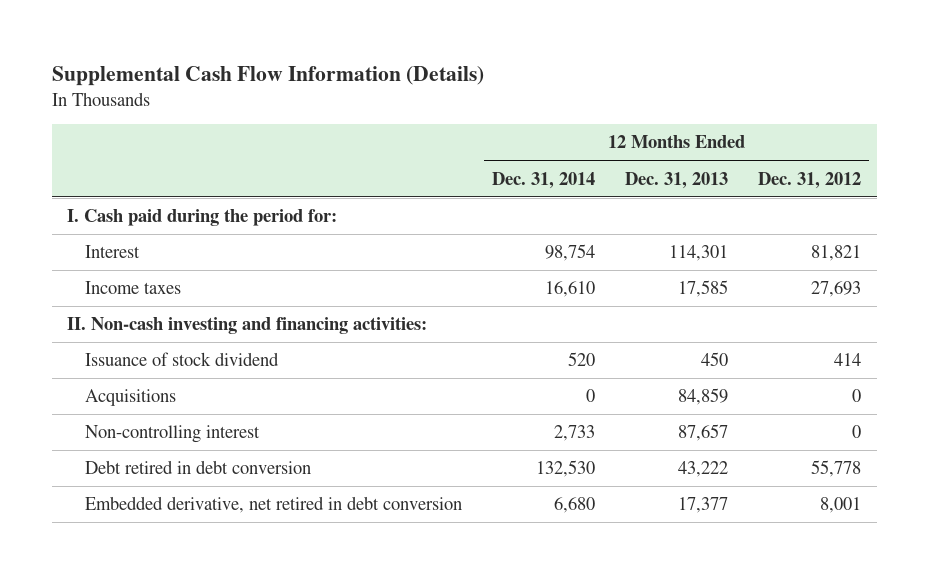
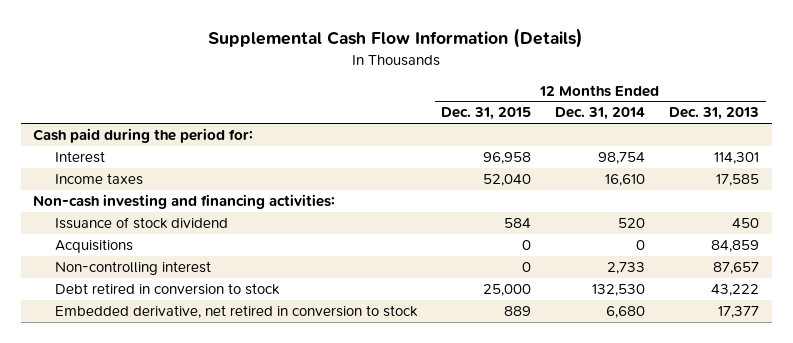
[758,171,862,189] Dec. 31, 2012 -> none
none -> [440,107,531,121] Dec. 31, 2015
[67,209,338,227] I. Cash paid during the period for: -> [33,127,254,143] Cash paid during the period for:
[67,317,428,335] II. Non-cash investing and financing activities: -> [33,193,336,209] Non-cash investing and financing activities:
[84,460,311,475] Debt retired in debt conversion -> [54,282,280,295] Debt retired in conversion to stock
[84,496,462,514] Embedded derivative, net retired in debt conversion -> [54,304,418,318] Embedded derivative, net retired in conversion to stock

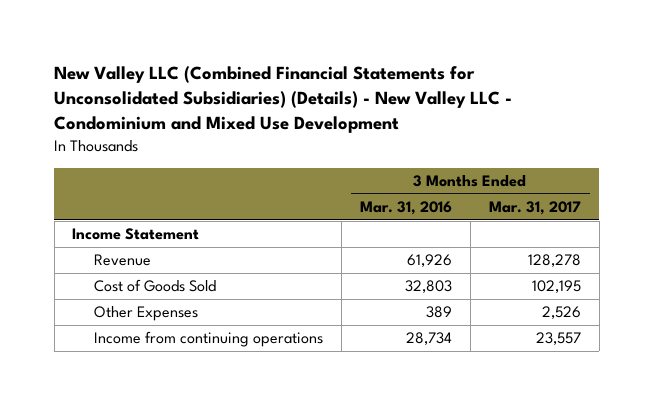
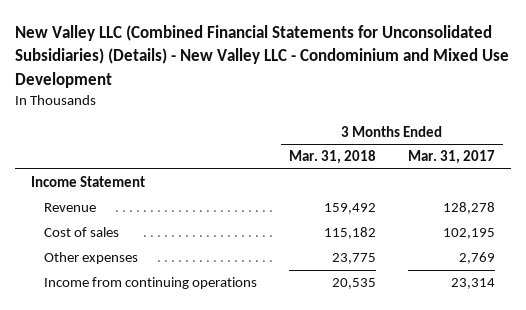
[359,200,452,215] Mar. 31, 2016 -> none
none -> [289,150,377,165] Mar. 31, 2018
[94,279,217,293] Cost of Goods Sold -> [44,227,120,238] Cost of sales
[94,306,199,322] Other Expenses -> [44,252,139,265] Other expenses
[541,306,581,320] 2,526 -> [458,252,495,265] 2,769
[535,332,581,346] 23,557 -> [450,278,495,290] 23,314

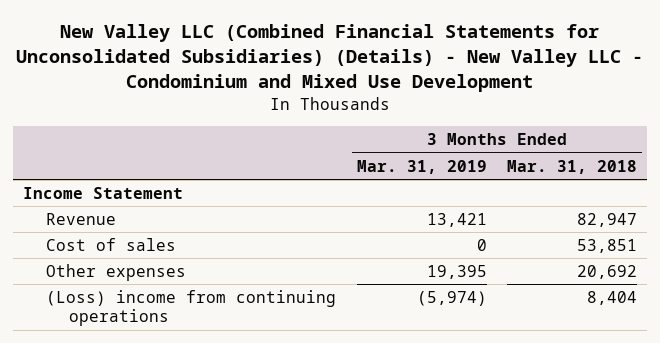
[407,150,495,165] Mar. 31, 2017 -> none
none -> [356,159,487,174] Mar. 31, 2019
[324,203,377,215] 159,492 -> [577,213,638,228] 82,947
[324,227,377,240] 115,182 -> [577,239,638,254] 53,851
[332,253,377,265] 23,775 -> [577,265,638,280] 20,692
[44,277,258,290] Income from continuing operations -> [46,290,337,327] (Loss) income from continuing operations
[332,278,377,290] 20,535 -> [587,291,638,306] 8,404

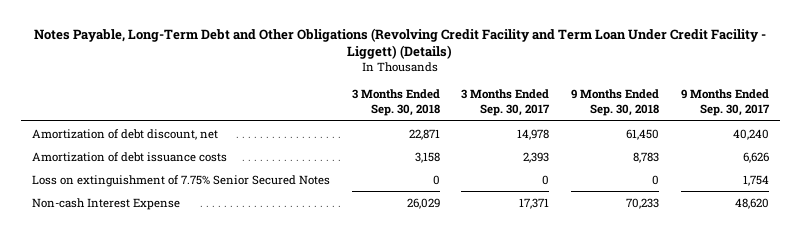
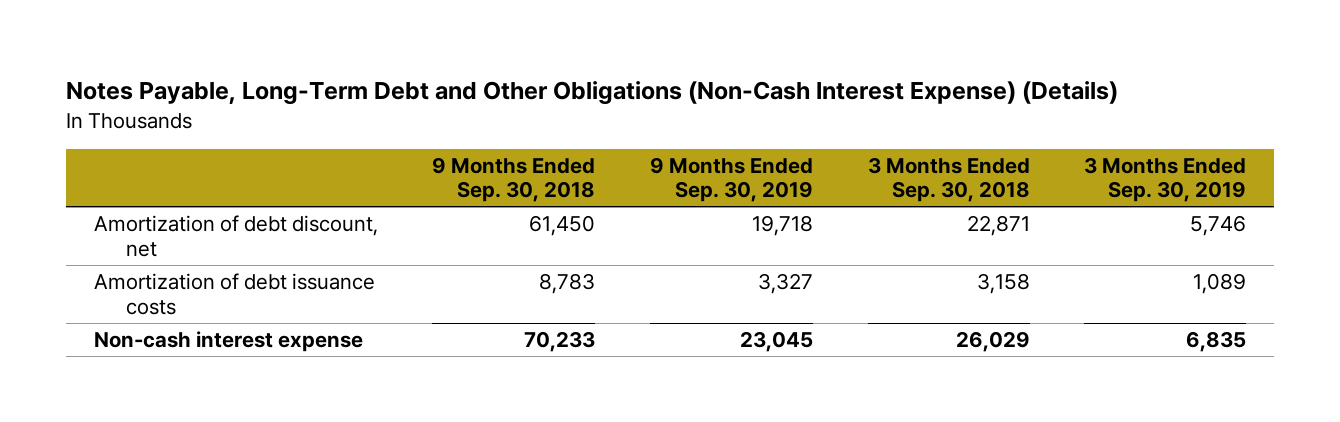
[34,27,767,60] Notes Payable, Long-Term Debt and Other Obligations (Revolving Credit Facility and Term Loan Under Credit Facility - Liggett) (Details) -> [66,81,1119,106] Notes Payable, Long-Term Debt and Other Obligations (Non-Cash Interest Expense) (Details)
[461,89,551,116] 3 Months Ended Sep. 30, 2017 -> none
[680,89,770,116] 9 Months Ended Sep. 30, 2017 -> none
none -> [649,156,813,203] 9 Months Ended Sep. 30, 2019
none -> [1084,156,1247,203] 3 Months Ended Sep. 30, 2019
[31,174,330,187] Loss on extinguishment of 7.75% Senior Secured Notes -> none
[31,197,180,210] Non-cash Interest Expense -> [93,330,363,352] Non-cash interest expense

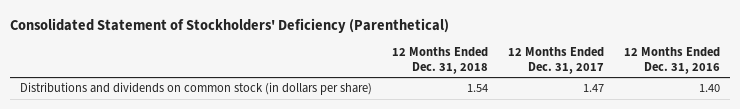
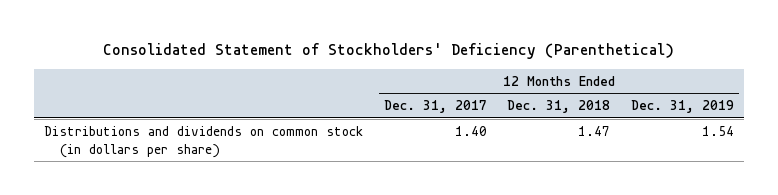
[623,47,720,74] 12 Months Ended Dec. 31, 2016 -> none
none -> [630,100,734,114] Dec. 31, 2019
[467,84,489,93] 1.54 -> [578,125,611,136] 1.47
[582,84,604,93] 1.47 -> [454,125,487,136] 1.40

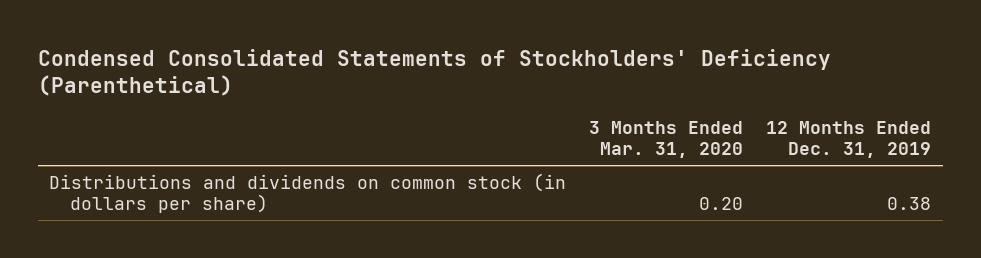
[103,43,675,60] Consolidated Statement of Stockholders' Deficiency (Parenthetical) -> [38,48,832,97] Condensed Consolidated Statements of Stockholders' Deficiency (Parenthetical)
[383,100,487,114] Dec. 31, 2017 -> none
[507,100,611,114] Dec. 31, 2018 -> none
none -> [589,121,744,158] 3 Months Ended Mar. 31, 2020
[701,125,734,136] 1.54 -> [887,196,932,210] 0.38

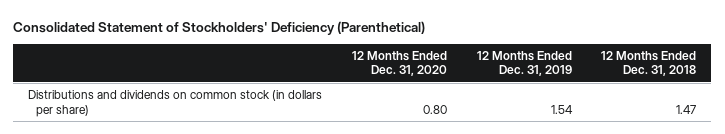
[38,48,832,97] Condensed Consolidated Statements of Stockholders' Deficiency (Parenthetical) -> [13,20,426,35] Consolidated Statement of Stockholders' Deficiency (Parenthetical)
[589,121,744,158] 3 Months Ended Mar. 31, 2020 -> none
none -> [351,50,447,77] 12 Months Ended Dec. 31, 2020
none -> [601,50,697,77] 12 Months Ended Dec. 31, 2018
[887,196,932,210] 0.38 -> [550,104,573,114] 1.54

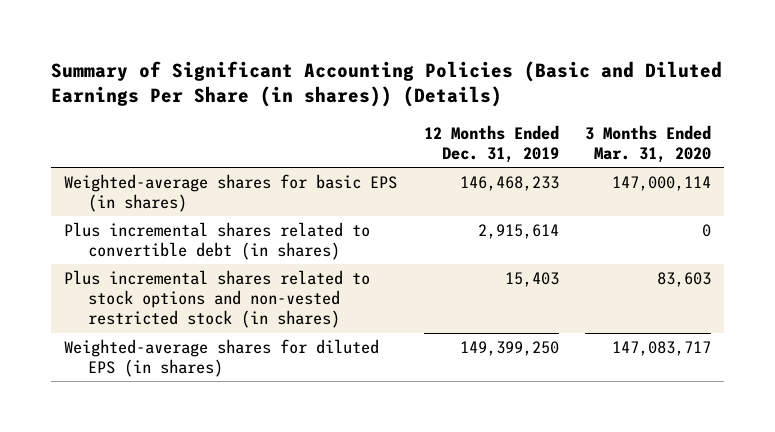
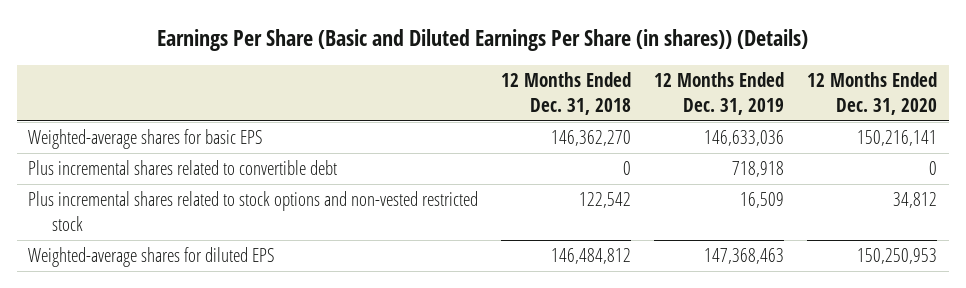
[51,60,723,108] Summary of Significant Accounting Policies (Basic and Diluted Earnings Per Share (in shares)) (Details) -> [156,29,808,52] Earnings Per Share (Basic and Diluted Earnings Per Share (in shares)) (Details)
[585,124,712,163] 3 Months Ended Mar. 31, 2020 -> none
none -> [501,72,632,115] 12 Months Ended Dec. 31, 2018
none -> [807,72,938,115] 12 Months Ended Dec. 31, 2020
[64,173,398,213] Weighted-average shares for basic EPS (in shares) -> [28,129,264,150] Weighted-average shares for basic EPS
[459,175,559,191] 146,468,233 -> [704,130,785,147] 146,633,036
[64,221,371,261] Plus incremental shares related to convertible debt (in shares) -> [28,160,338,176] Plus incremental shares related to convertible debt
[477,223,559,239] 2,915,614 -> [732,161,785,178] 718,918
[64,269,371,329] Plus incremental shares related to stock options and non-vested restricted stock (in shares) -> [28,191,479,231] Plus incremental shares related to stock options and non-vested restricted stock
[504,271,559,287] 15,403 -> [740,192,785,209] 16,509
[64,338,380,378] Weighted-average shares for diluted EPS (in shares) -> [28,247,276,268] Weighted-average shares for diluted EPS
[459,340,559,356] 149,399,250 -> [704,248,785,265] 147,368,463

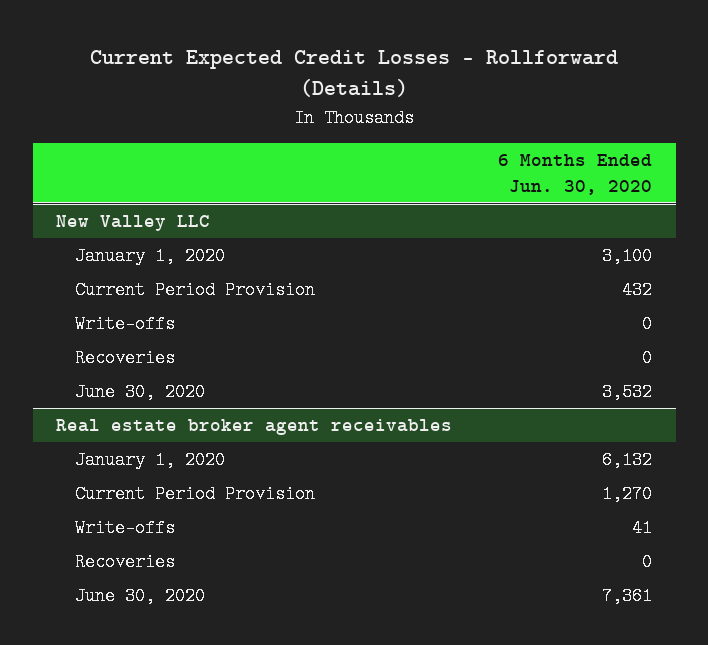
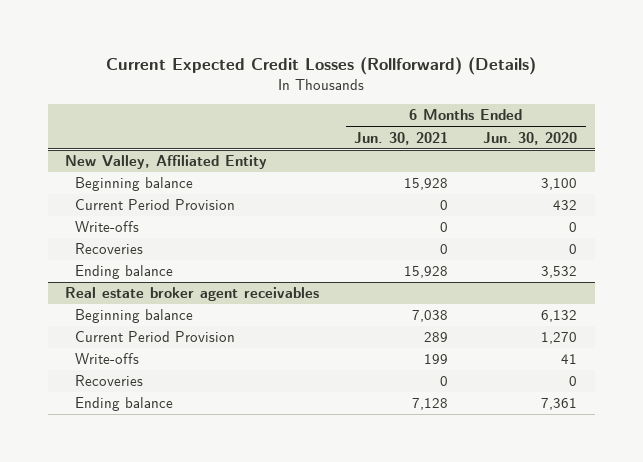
[90,50,619,98] Current Expected Credit Losses - Rollforward (Details) -> [106,57,537,76] Current Expected Credit Losses (Rollforward) (Details)
none -> [354,131,449,145] Jun. 30, 2021
[55,215,210,232] New Valley LLC -> none
none -> [65,155,268,170] New Valley, Affiliated Entity
[75,247,226,266] January 1, 2020 -> [75,177,194,192] Beginning balance
[75,383,206,402] June 30, 2020 -> [75,265,174,280] Ending balance
[75,451,226,470] January 1, 2020 -> [75,309,194,324] Beginning balance
[75,587,206,606] June 30, 2020 -> [75,397,174,412] Ending balance

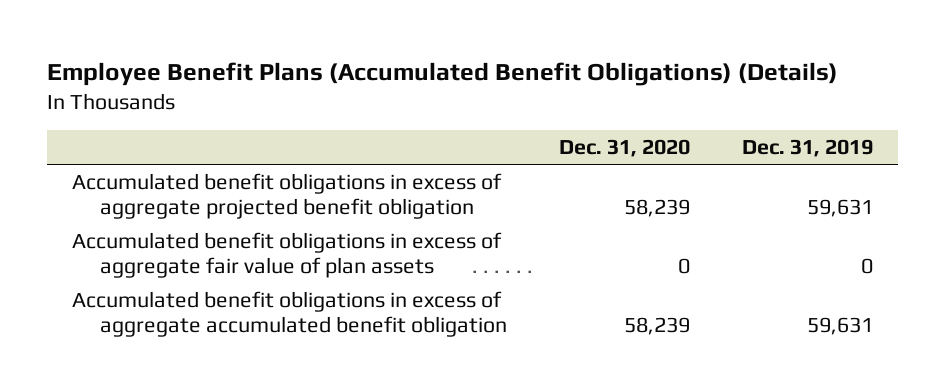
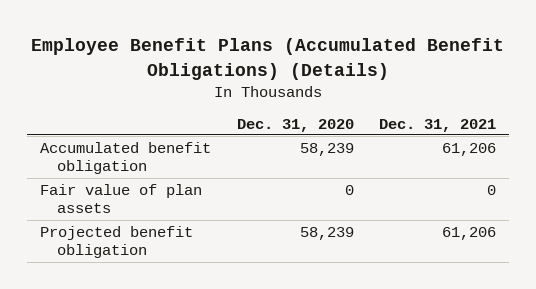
[741,139,873,158] Dec. 31, 2019 -> none
none -> [379,118,497,132] Dec. 31, 2021
[72,172,503,220] Accumulated benefit obligations in excess of aggregate projected benefit obligation -> [40,141,212,175] Accumulated benefit obligation
[72,231,503,279] Accumulated benefit obligations in excess of aggregate fair value of plan assets -> [40,183,203,214] Fair value of plan assets
[72,290,507,338] Accumulated benefit obligations in excess of aggregate accumulated benefit obligation -> [40,225,194,259] Projected benefit obligation

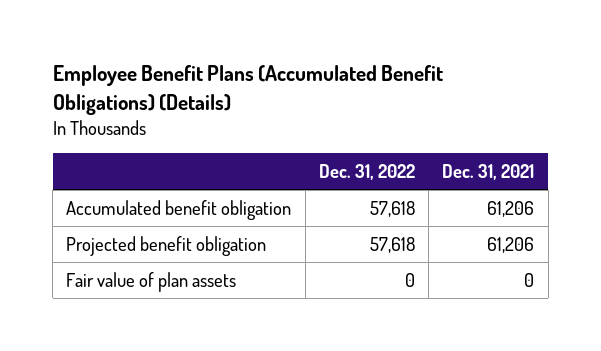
[236,118,354,132] Dec. 31, 2020 -> none
none -> [318,163,415,180] Dec. 31, 2022
[40,183,203,214] Fair value of plan assets -> [66,271,237,292] Fair value of plan assets

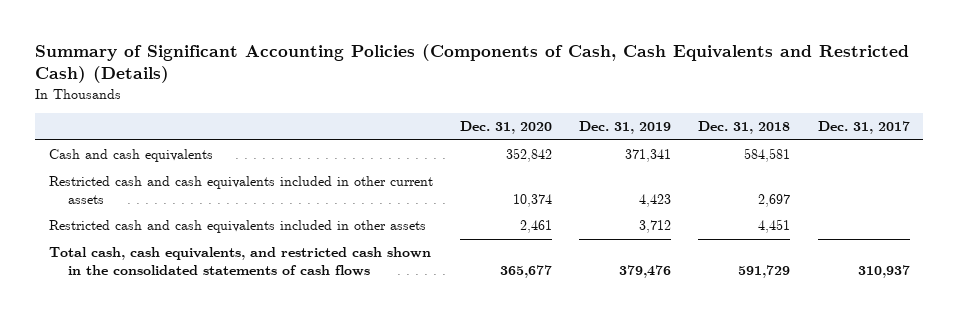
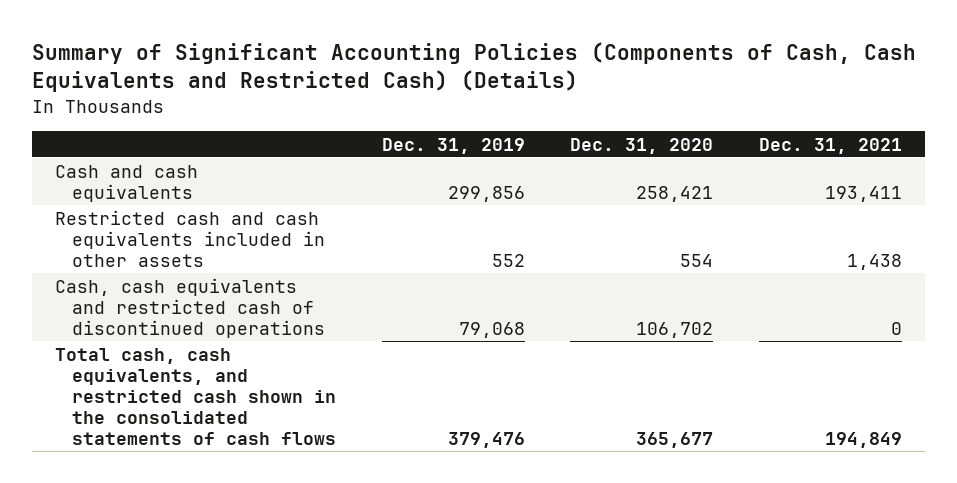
[698,121,791,135] Dec. 31, 2018 -> none
[817,121,910,135] Dec. 31, 2017 -> none
none -> [758,137,902,154] Dec. 31, 2021
[48,176,433,204] Restricted cash and cash equivalents included in other current assets -> none
[506,148,553,163] 352,842 -> [636,185,714,202] 258,421
[625,149,672,163] 371,341 -> [447,185,525,202] 299,856
[520,220,553,234] 2,461 -> [680,253,714,267] 554
[639,220,672,234] 3,712 -> [491,253,525,267] 552
none -> [55,277,325,338] Cash, cash equivalents and restricted cash of discontinued operations

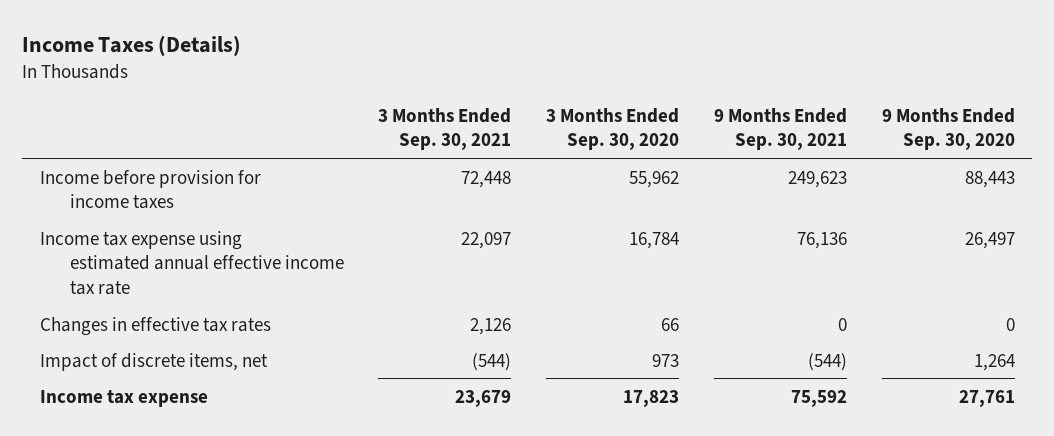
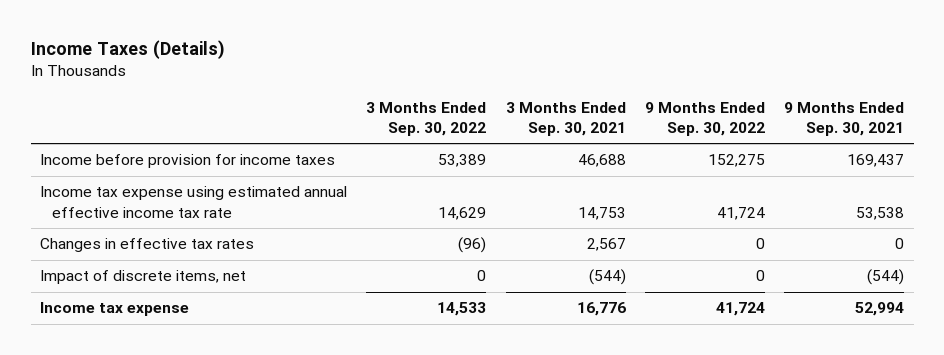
[546,107,680,151] 3 Months Ended Sep. 30, 2020 -> none
[881,107,1015,151] 9 Months Ended Sep. 30, 2020 -> none
none -> [366,101,487,137] 3 Months Ended Sep. 30, 2022
none -> [644,101,765,137] 9 Months Ended Sep. 30, 2022
[461,170,512,188] 72,448 -> [577,154,626,168] 46,688
[788,170,848,188] 249,623 -> [847,154,905,168] 169,437
[461,231,512,249] 22,097 -> [577,206,626,220] 14,753
[797,231,848,249] 76,136 -> [856,206,905,220] 53,538
[470,317,512,335] 2,126 -> [586,238,626,252] 2,567
[455,389,512,407] 23,679 -> [576,302,626,317] 16,776
[791,389,848,407] 75,592 -> [855,302,905,317] 52,994

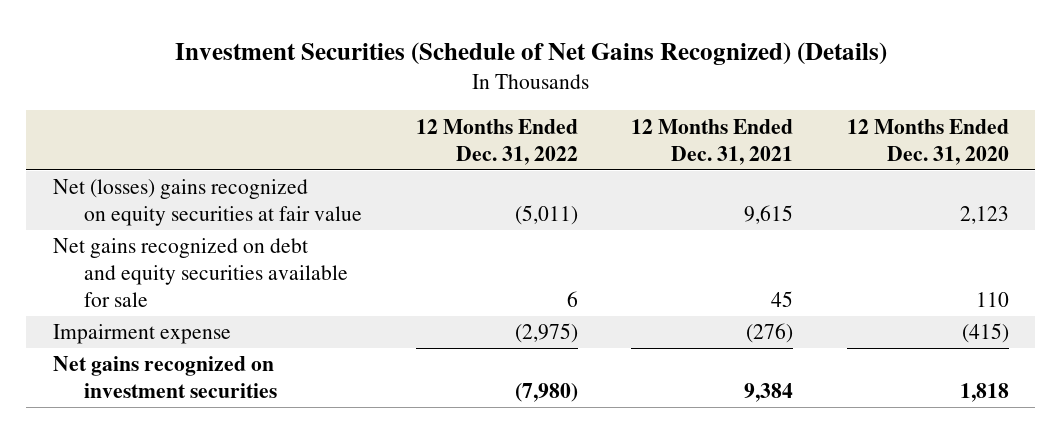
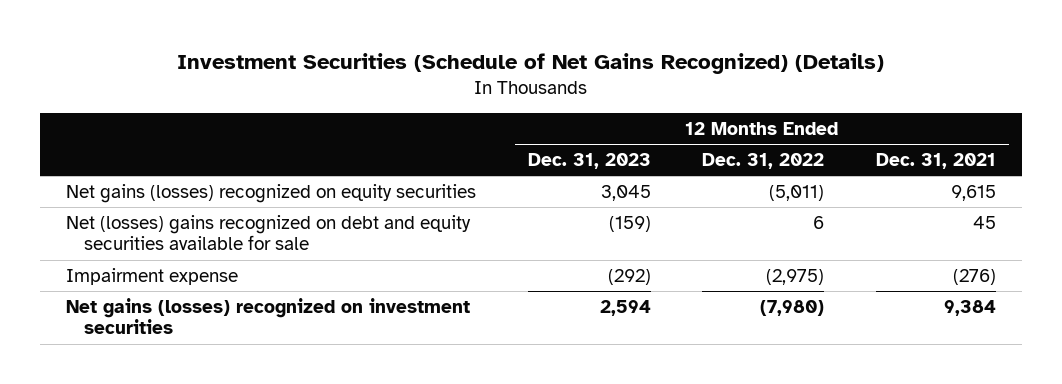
[846,118,1009,165] 12 Months Ended Dec. 31, 2020 -> none
none -> [527,152,651,169] Dec. 31, 2023
[52,179,363,227] Net (losses) gains recognized on equity securities at fair value -> [66,183,477,203] Net gains (losses) recognized on equity securities
[52,238,349,308] Net gains recognized on debt and equity securities available for sale -> [66,214,472,251] Net (losses) gains recognized on debt and equity securities available for sale
[52,356,278,399] Net gains recognized on investment securities -> [66,297,471,335] Net gains (losses) recognized on investment securities

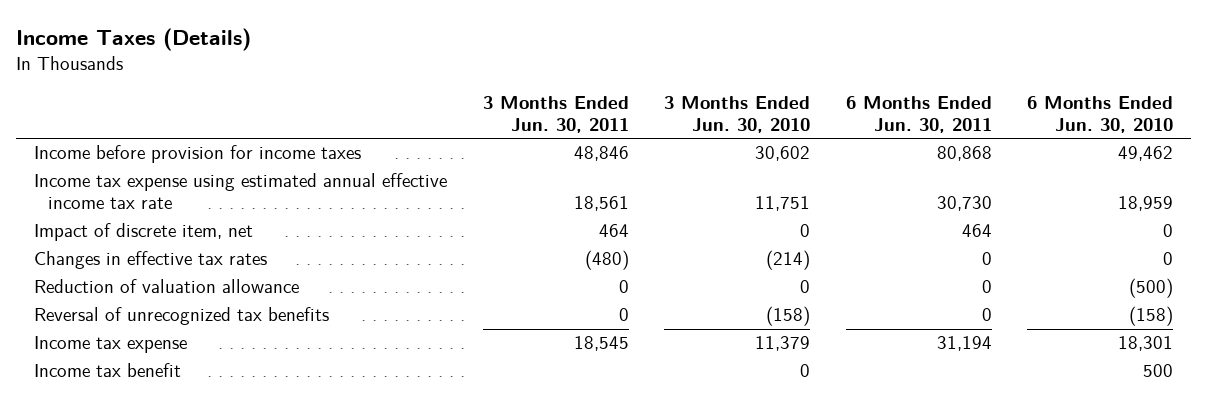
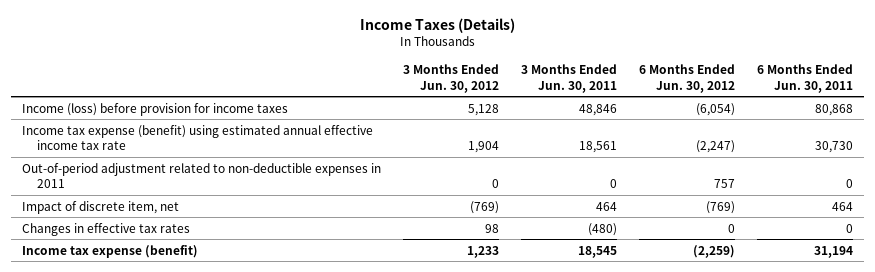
[664,95,811,133] 3 Months Ended Jun. 30, 2010 -> none
[1027,95,1174,133] 6 Months Ended Jun. 30, 2010 -> none
none -> [403,64,500,93] 3 Months Ended Jun. 30, 2012
none -> [639,64,736,93] 6 Months Ended Jun. 30, 2012
[34,145,362,164] Income before provision for income taxes -> [22,102,289,116] Income (loss) before provision for income taxes
[34,173,448,210] Income tax expense using estimated annual effective income tax rate -> [22,124,374,151] Income tax expense (benefit) using estimated annual effective income tax rate
none -> [22,162,382,189] Out-of-period adjustment related to non-deductible expenses in 2011
[34,279,300,294] Reduction of valuation allowance -> none
[34,307,330,326] Reversal of unrecognized tax benefits -> none
[34,363,182,378] Income tax benefit -> none
[34,336,188,354] Income tax expense -> [22,244,199,258] Income tax expense (benefit)

